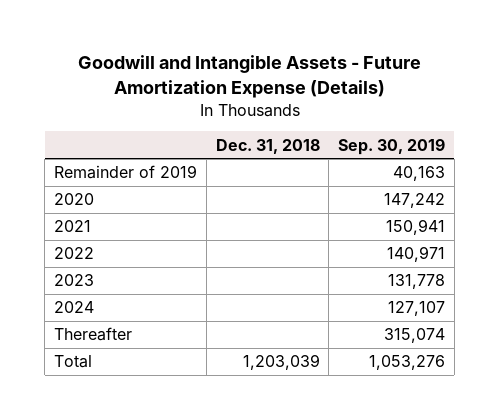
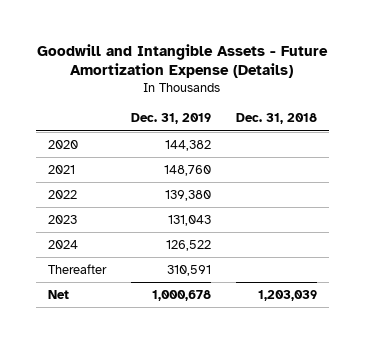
[338,137,446,155] Sep. 30, 2019 -> none
none -> [130,113,211,125] Dec. 31, 2019
[54,165,198,180] Remainder of 2019 -> none
[54,355,93,369] Total -> [48,290,70,300] Net

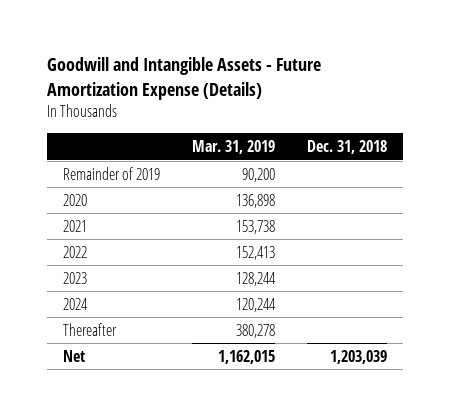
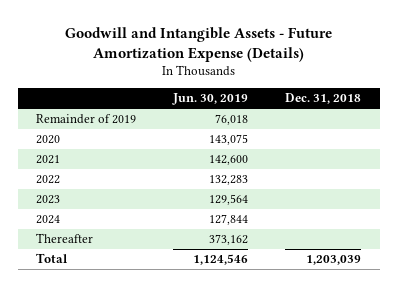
[191,139,275,154] Mar. 31, 2019 -> none
none -> [172,93,249,106] Jun. 30, 2019
[62,349,85,362] Net -> [36,253,69,264] Total

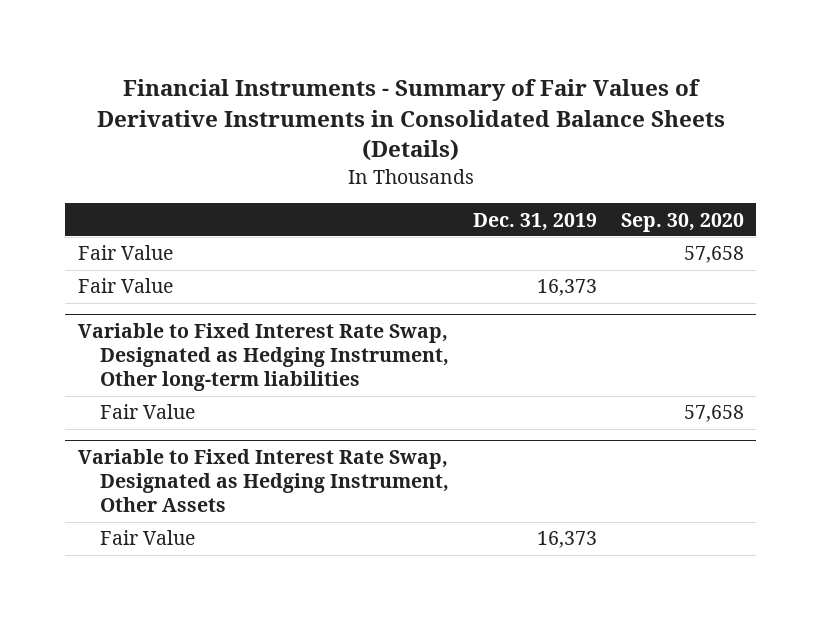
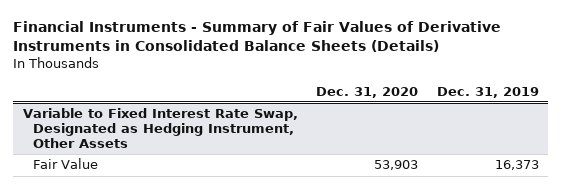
[620,212,744,232] Sep. 30, 2020 -> none
none -> [316,86,419,98] Dec. 31, 2020
[77,245,173,261] Fair Value -> none
[77,278,173,294] Fair Value -> none
[77,323,449,392] Variable to Fixed Interest Rate Swap, Designated as Hedging Instrument, Other long-term liabilities -> none
[99,404,195,420] Fair Value -> none

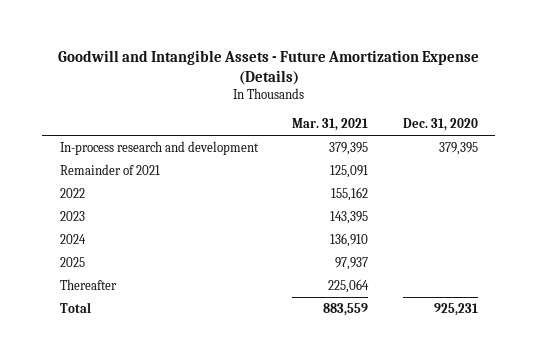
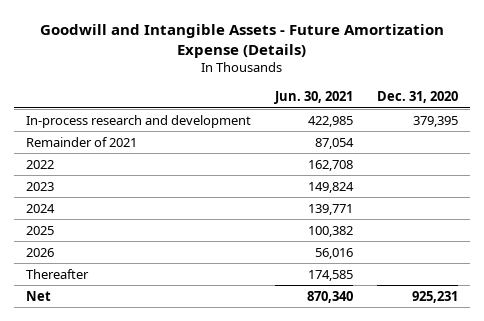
[292,118,369,132] Mar. 31, 2021 -> none
none -> [273,91,353,105] Jun. 30, 2021
none -> [26,247,55,257] 2026
[59,301,91,313] Total -> [26,290,52,301] Net

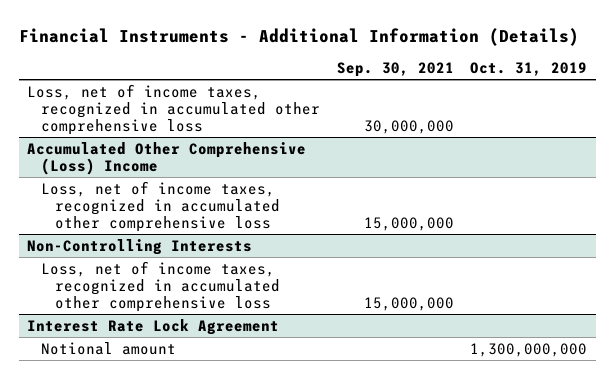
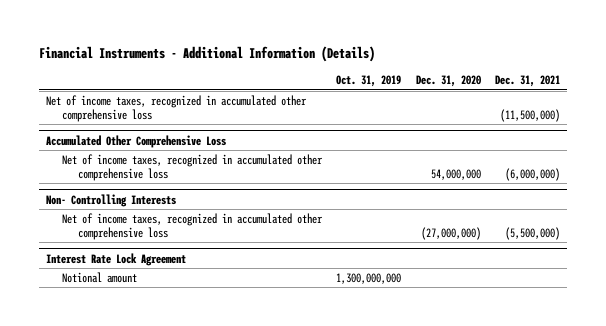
[336,62,454,78] Sep. 30, 2021 -> none
none -> [415,75,481,88] Dec. 31, 2020
none -> [494,75,560,88] Dec. 31, 2021
[27,83,320,136] Loss, net of income taxes, recognized in accumulated other comprehensive loss -> [46,94,308,122] Net of income taxes, recognized in accumulated other comprehensive loss
[27,141,307,175] Accumulated Other Comprehensive (Loss) Income -> [46,134,227,148] Accumulated Other Comprehensive Loss
[40,180,280,233] Loss, net of income taxes, recognized in accumulated other comprehensive loss -> [62,153,324,181] Net of income taxes, recognized in accumulated other comprehensive loss
[27,238,253,255] Non-Controlling Interests -> [46,193,177,207] Non- Controlling Interests
[40,260,280,313] Loss, net of income taxes, recognized in accumulated other comprehensive loss -> [62,212,324,240] Net of income taxes, recognized in accumulated other comprehensive loss

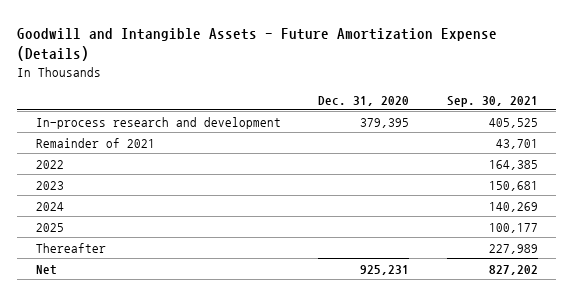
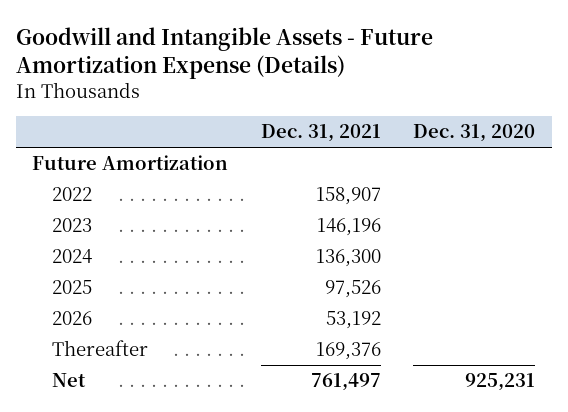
[446,95,538,107] Sep. 30, 2021 -> none
none -> [260,124,381,143] Dec. 31, 2021
[35,116,281,129] In-process research and development -> none
[35,137,155,148] Remainder of 2021 -> none
none -> [32,155,229,171] Future Amortization
none -> [51,311,92,326] 2026

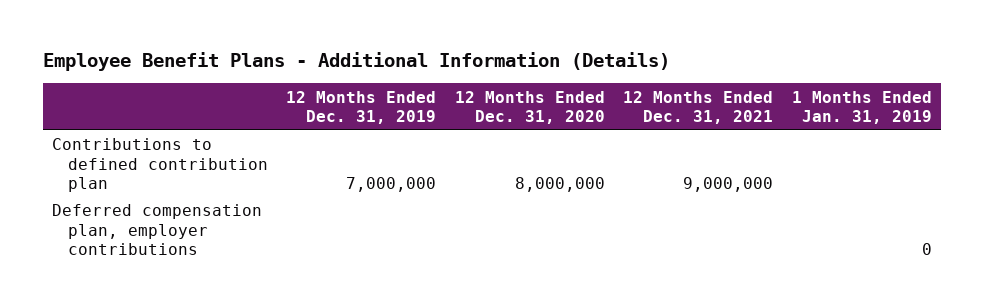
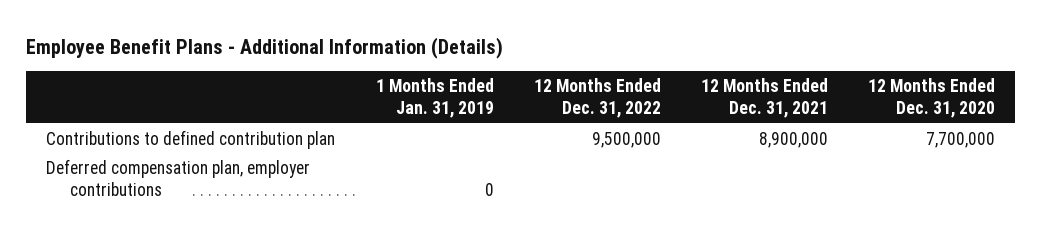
[286,90,437,124] 12 Months Ended Dec. 31, 2019 -> none
none -> [533,78,661,119] 12 Months Ended Dec. 31, 2022
[514,176,605,192] 8,000,000 -> [925,131,995,148] 7,700,000
[683,176,774,192] 9,000,000 -> [758,131,828,148] 8,900,000

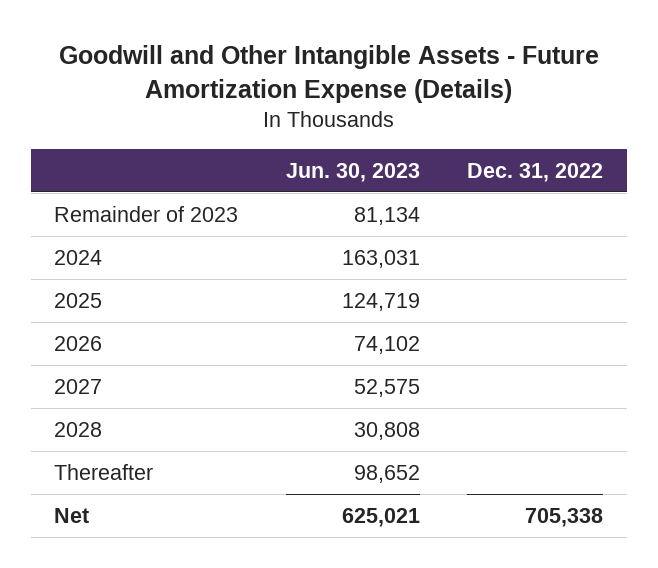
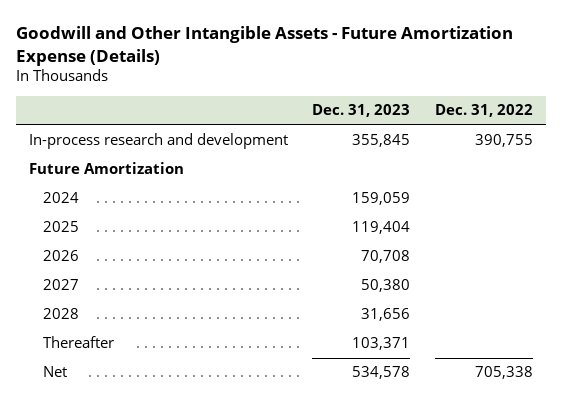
[285,162,420,182] Jun. 30, 2023 -> none
none -> [312,104,411,118] Dec. 31, 2023
[54,206,239,223] Remainder of 2023 -> none
none -> [28,133,288,150] In-process research and development
none -> [28,162,184,175] Future Amortization

